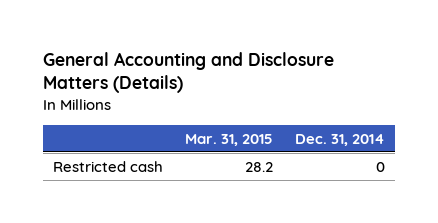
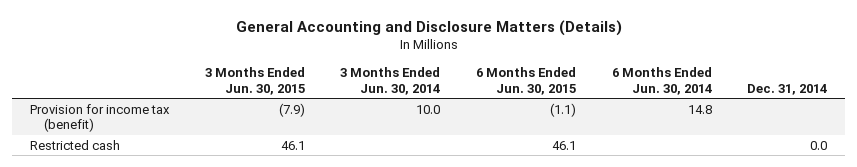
[185,133,274,146] Mar. 31, 2015 -> none
none -> [204,67,305,95] 3 Months Ended Jun. 30, 2015
none -> [340,67,441,95] 3 Months Ended Jun. 30, 2014
none -> [476,67,577,95] 6 Months Ended Jun. 30, 2015
none -> [611,67,712,95] 6 Months Ended Jun. 30, 2014
none -> [29,103,170,133] Provision for income tax (benefit)
[375,161,385,172] 0 -> [810,140,828,150] 0.0

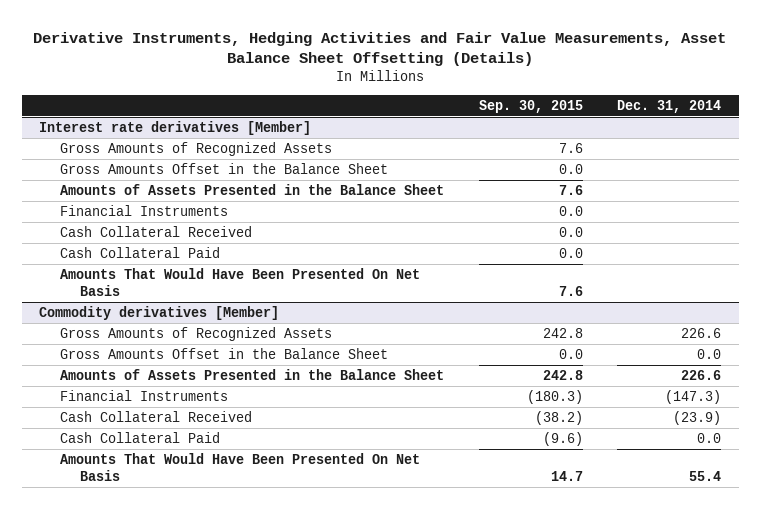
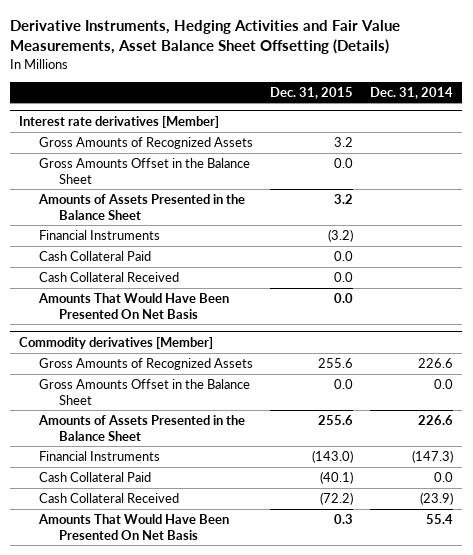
[478,99,583,113] Sep. 30, 2015 -> none
none -> [270,86,354,99] Dec. 31, 2015
[59,225,252,237] Cash Collateral Received -> [39,272,180,283] Cash Collateral Received
[59,410,252,422] Cash Collateral Received -> [39,493,180,504] Cash Collateral Received

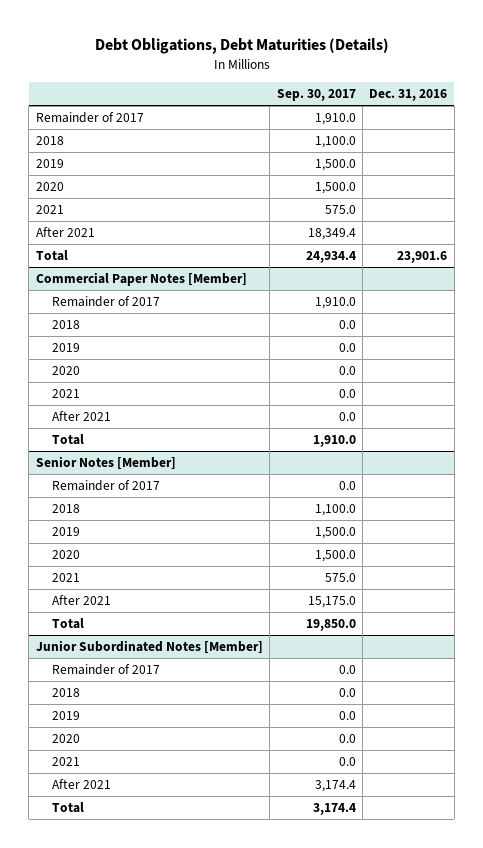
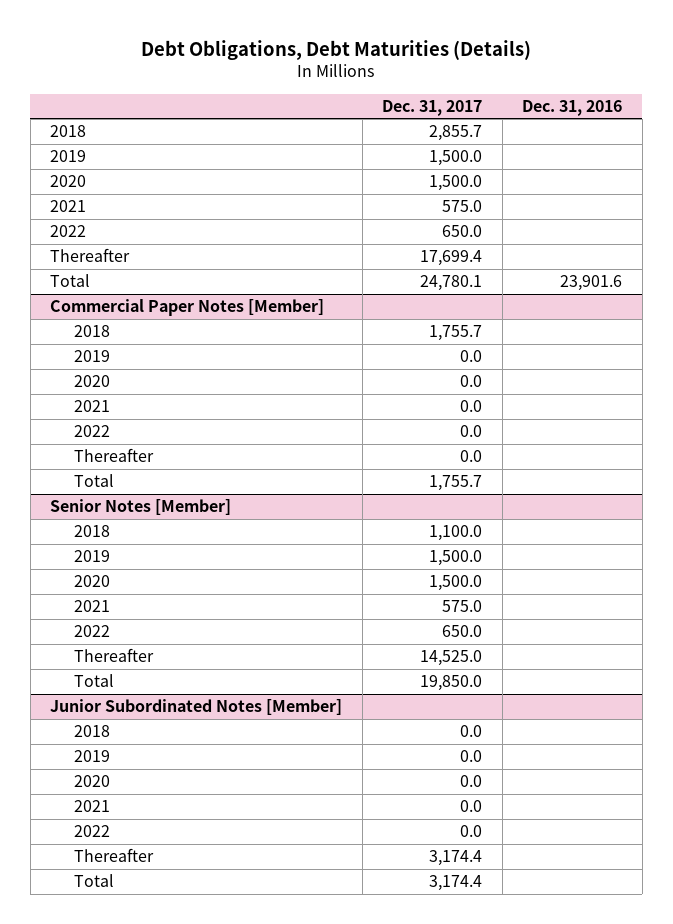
[276,89,356,102] Sep. 30, 2017 -> none
none -> [382,99,483,116] Dec. 31, 2017
[35,111,144,123] Remainder of 2017 -> none
none -> [50,225,87,238] 2022
[35,226,95,237] After 2021 -> [50,248,131,263] Thereafter
[52,295,161,307] Remainder of 2017 -> none
none -> [73,425,110,438] 2022
[52,410,112,421] After 2021 -> [73,448,154,463] Thereafter
[52,479,161,491] Remainder of 2017 -> none
none -> [73,625,110,638] 2022
[52,594,112,605] After 2021 -> [73,648,154,663] Thereafter
[52,663,161,675] Remainder of 2017 -> none
none -> [73,825,110,838] 2022
[52,778,112,789] After 2021 -> [73,848,154,863] Thereafter

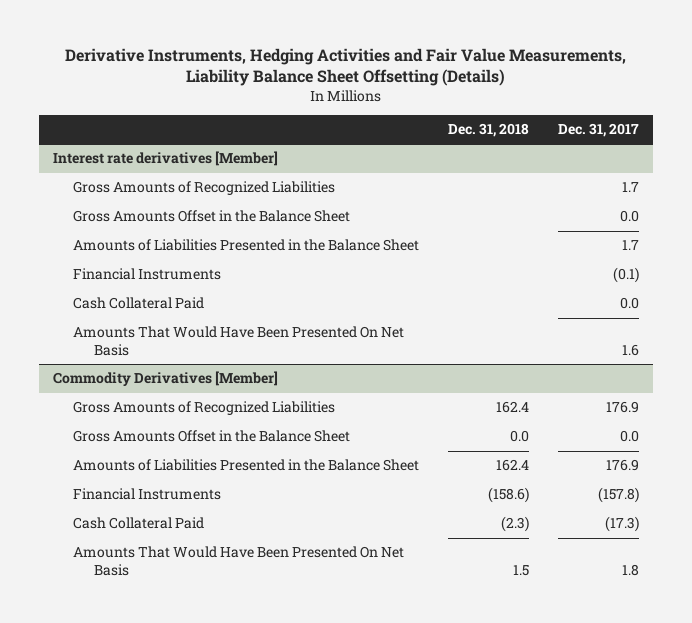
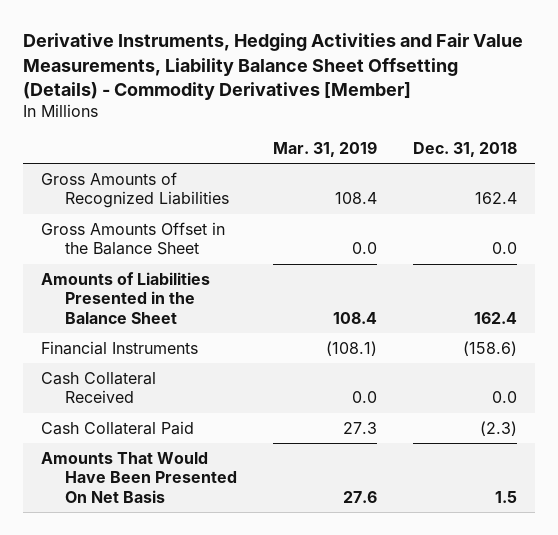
[64,47,626,87] Derivative Instruments, Hedging Activities and Fair Value Measurements, Liability Balance Sheet Offsetting (Details) -> [22,33,523,101] Derivative Instruments, Hedging Activities and Fair Value Measurements, Liability Balance Sheet Offsetting (Details) - Commodity Derivatives [Member]
[557,123,639,138] Dec. 31, 2017 -> none
none -> [273,140,378,157] Mar. 31, 2019
[53,151,279,167] Interest rate derivatives [Member] -> none
[73,181,336,196] Gross Amounts of Recognized Liabilities -> none
[73,210,351,223] Gross Amounts Offset in the Balance Sheet -> none
[73,239,420,252] Amounts of Liabilities Presented in the Balance Sheet -> none
[73,268,222,281] Financial Instruments -> none
[73,297,205,310] Cash Collateral Paid -> none
[73,326,405,356] Amounts That Would Have Been Presented On Net Basis -> none
[53,371,279,387] Commodity Derivatives [Member] -> none
none -> [40,371,156,404] Cash Collateral Received

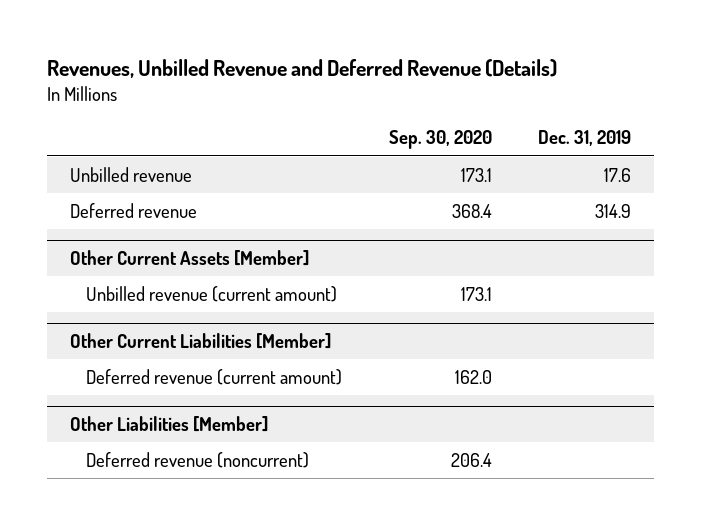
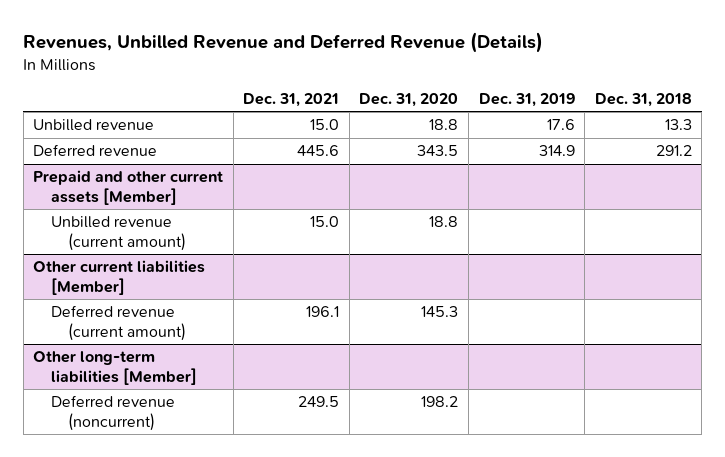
[388,130,492,150] Sep. 30, 2020 -> none
none -> [243,92,340,107] Dec. 31, 2021
none -> [359,92,459,107] Dec. 31, 2020
none -> [594,92,692,107] Dec. 31, 2018
[70,250,310,267] Other Current Assets [Member] -> [33,170,224,205] Prepaid and other current assets [Member]
[70,333,332,350] Other Current Liabilities [Member] -> [33,260,206,295] Other current liabilities [Member]
[70,416,269,433] Other Liabilities [Member] -> [33,351,197,385] Other long-term liabilities [Member]

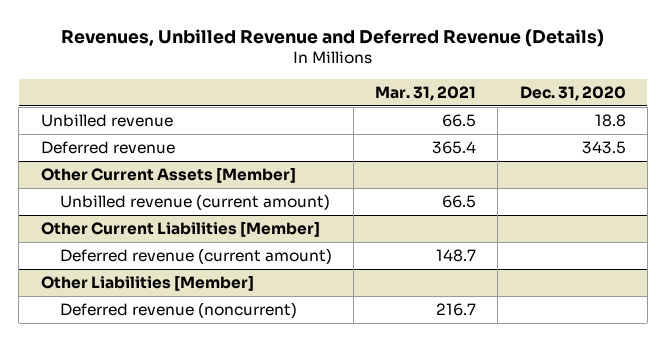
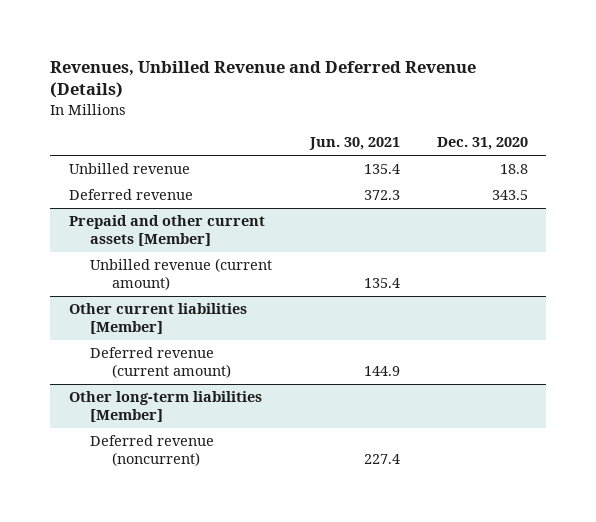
[375,85,477,101] Mar. 31, 2021 -> none
none -> [308,137,400,151] Jun. 30, 2021
[40,167,296,184] Other Current Assets [Member] -> [68,215,265,246] Prepaid and other current assets [Member]
[40,221,320,238] Other Current Liabilities [Member] -> [68,303,247,334] Other current liabilities [Member]
[40,275,254,292] Other Liabilities [Member] -> [68,391,262,422] Other long-term liabilities [Member]

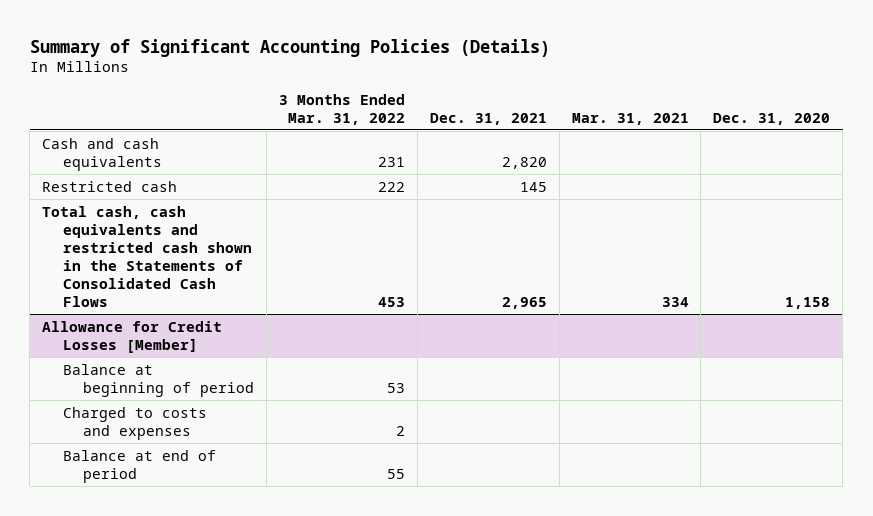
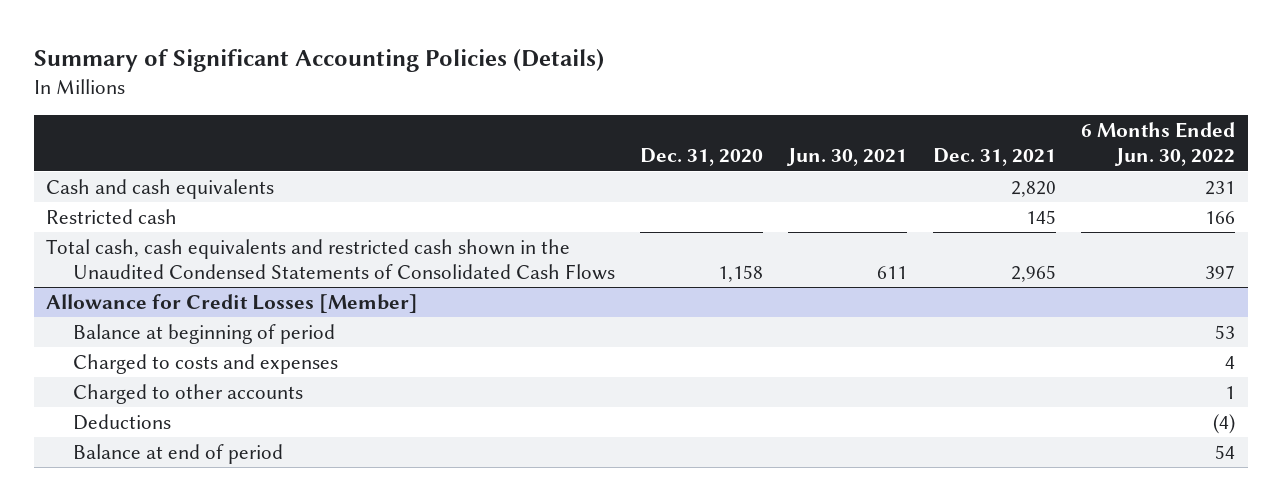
[278,93,405,125] 3 Months Ended Mar. 31, 2022 -> none
[571,112,689,125] Mar. 31, 2021 -> none
none -> [786,148,908,167] Jun. 30, 2021
none -> [1081,122,1236,167] 6 Months Ended Jun. 30, 2022
[42,205,252,307] Total cash, cash equivalents and restricted cash shown in the Statements of Consolidated Cash Flows -> [46,238,615,280] Total cash, cash equivalents and restricted cash shown in the Unaudited Condensed Statements of Consolidated Cash Flows
none -> [72,383,303,404] Charged to other accounts
none -> [72,413,171,430] Deductions

